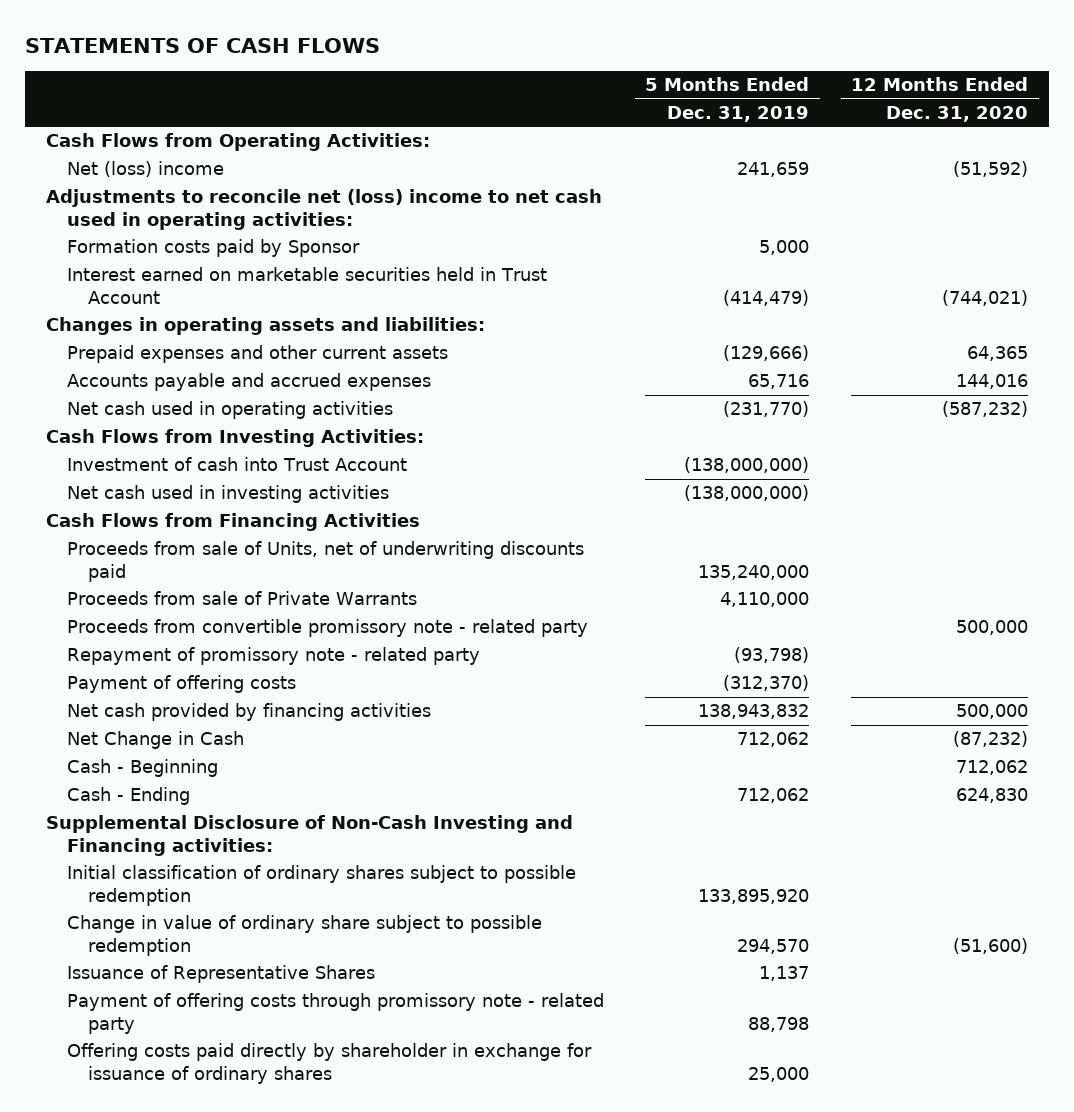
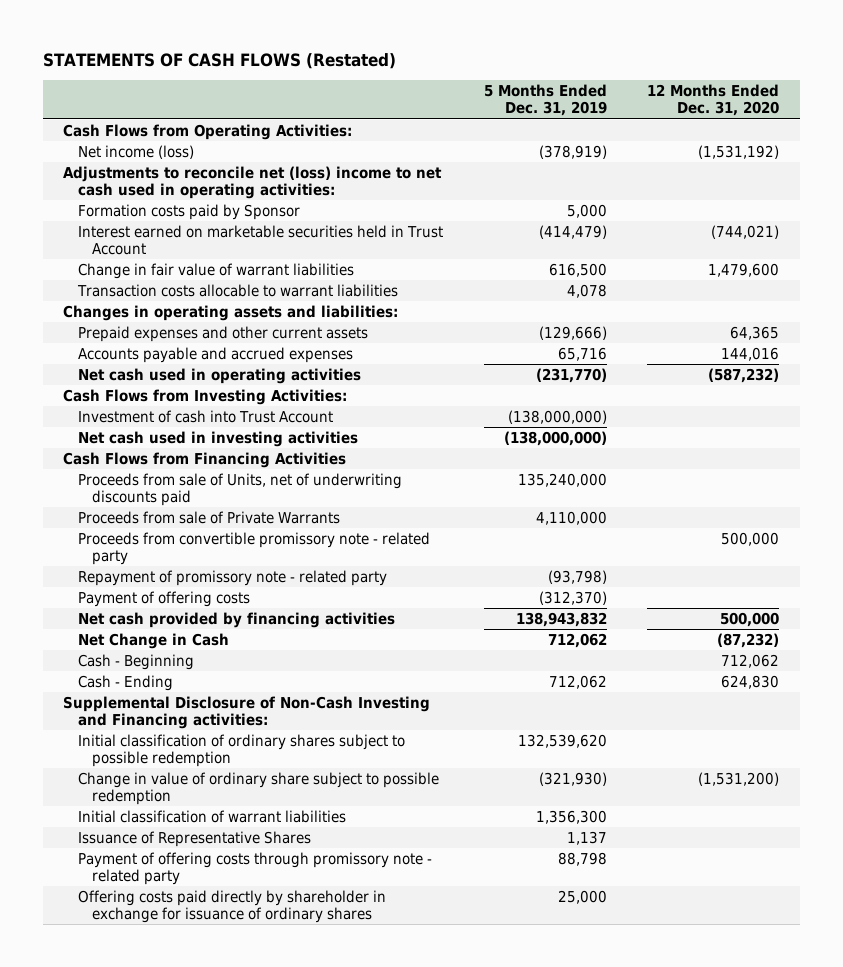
[24,37,380,53] STATEMENTS OF CASH FLOWS -> [42,52,396,69] STATEMENTS OF CASH FLOWS (Restated)
[66,161,224,178] Net (loss) income -> [77,145,194,160] Net income (loss)
[737,162,810,178] 241,659 -> [538,145,607,160] (378,919)
[953,161,1029,178] (51,592) -> [698,145,780,160] (1,531,192)
none -> [77,263,354,280] Change in fair value of warrant liabilities
none -> [76,284,398,298] Transaction costs allocable to warrant liabilities
[698,888,810,904] 133,895,920 -> [517,734,607,749] 132,539,620
[737,938,810,954] 294,570 -> [538,772,607,787] (321,930)
[953,937,1029,954] (51,600) -> [698,772,780,787] (1,531,200)
none -> [77,810,346,824] Initial classification of warrant liabilities

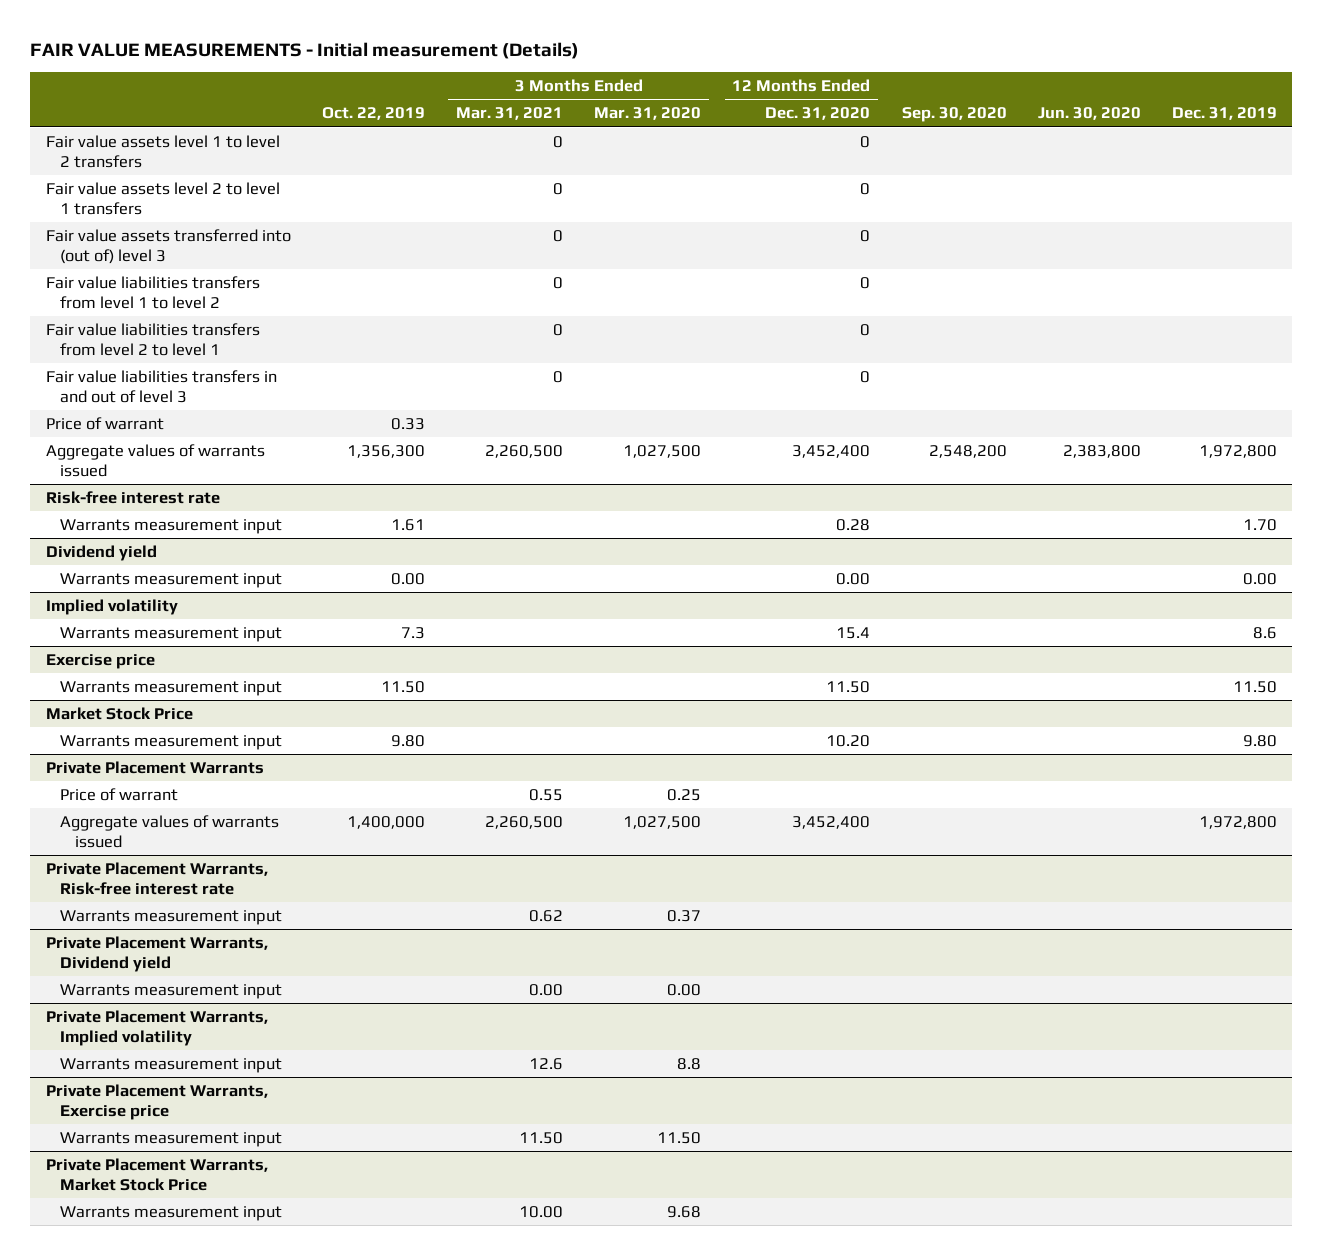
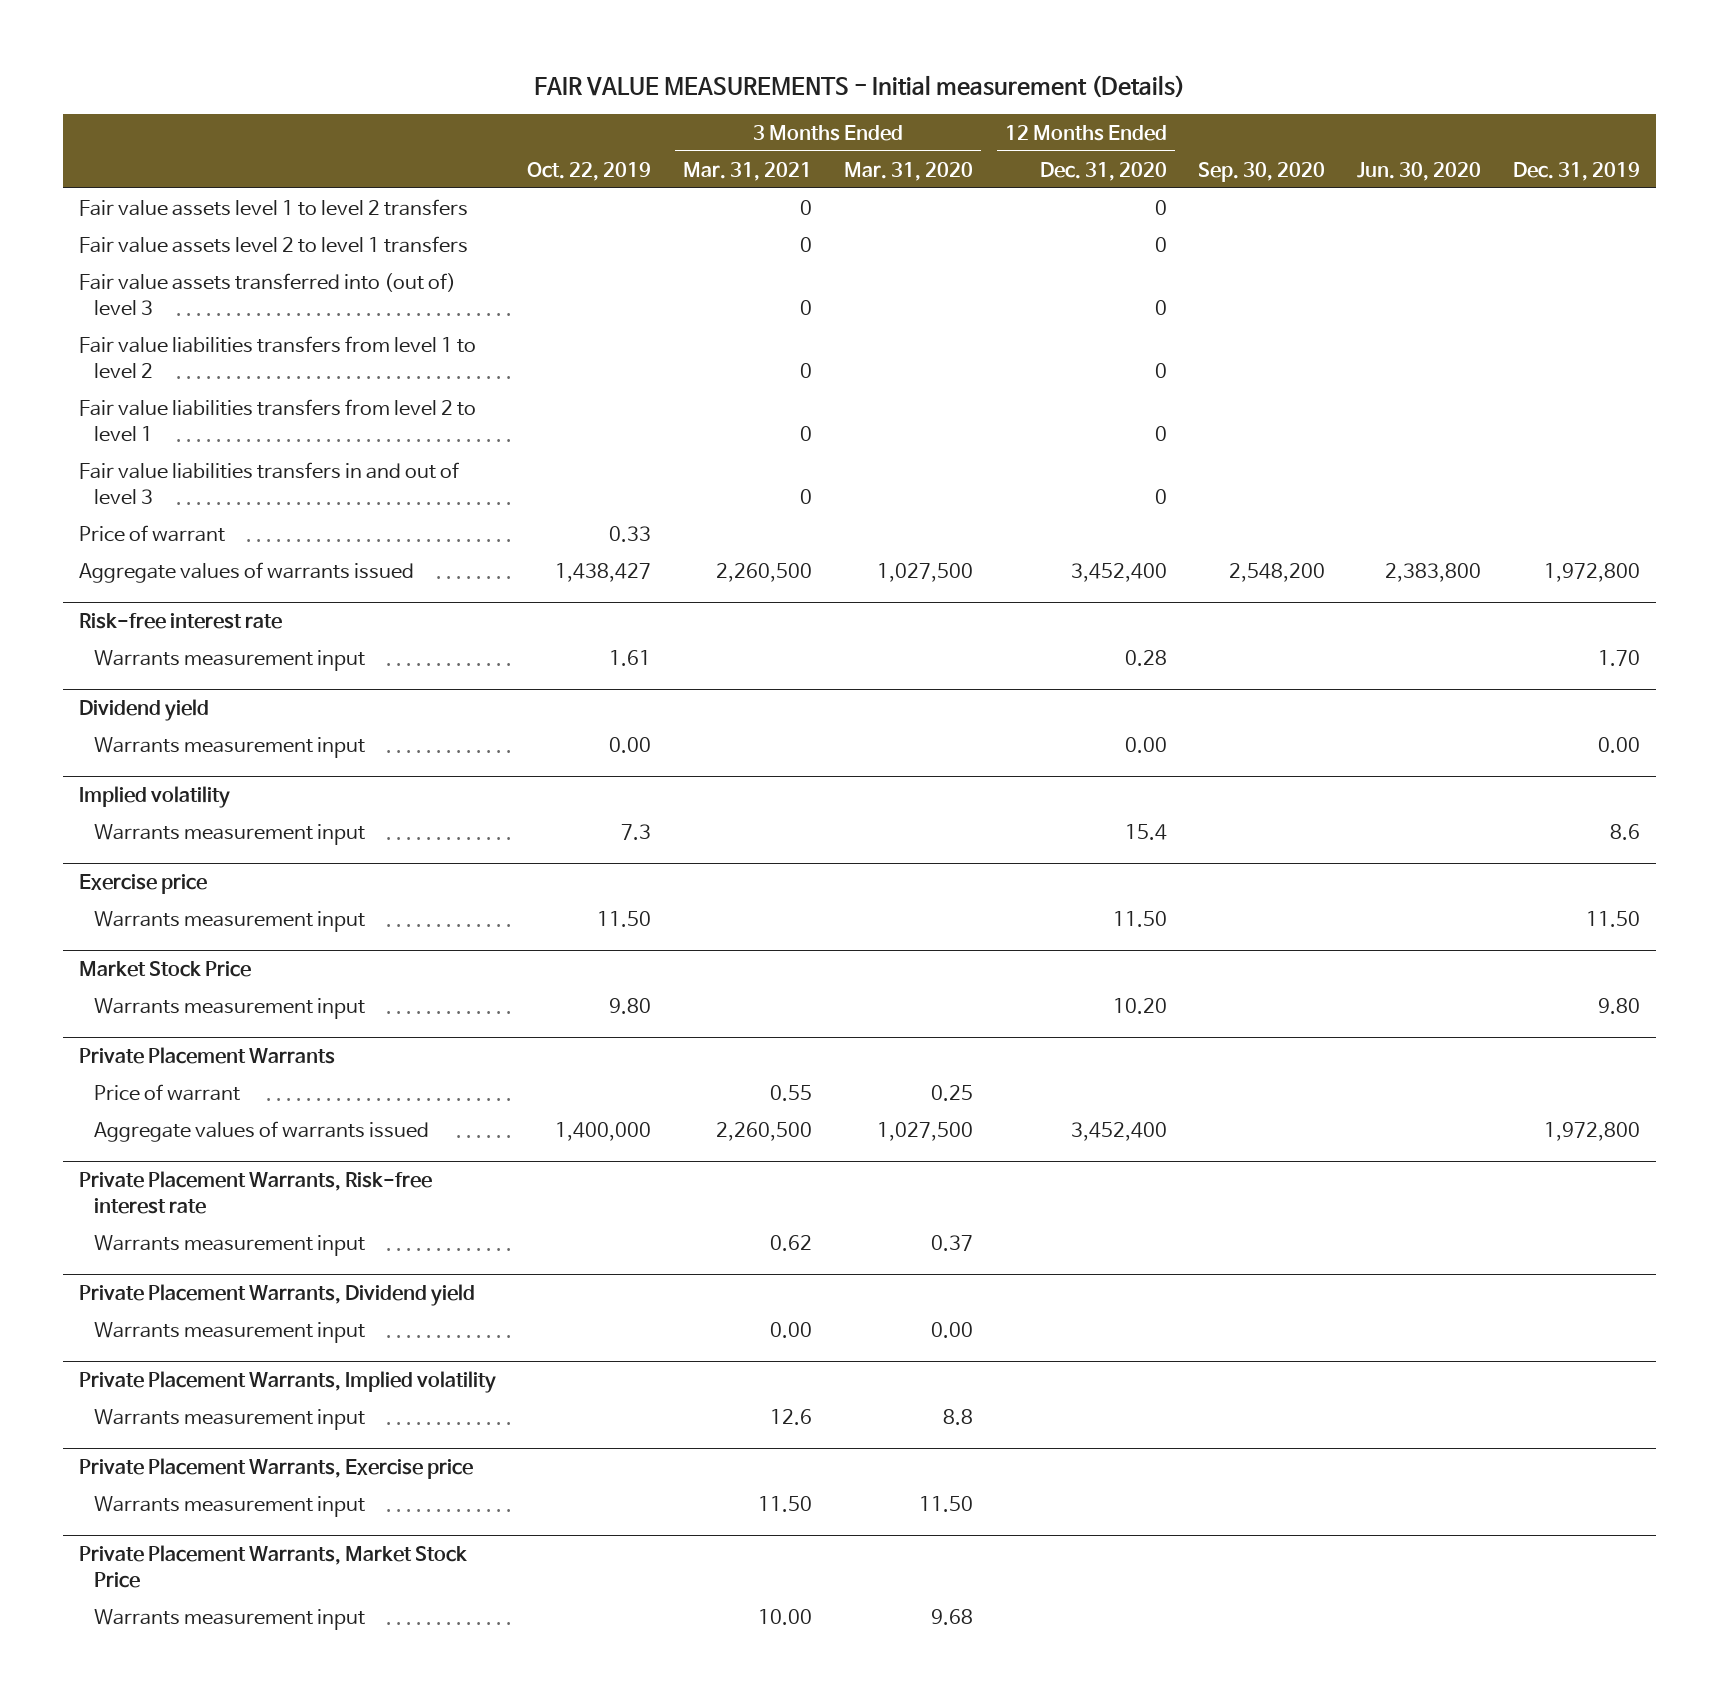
[346,444,425,458] 1,356,300 -> [555,562,652,582] 1,438,427

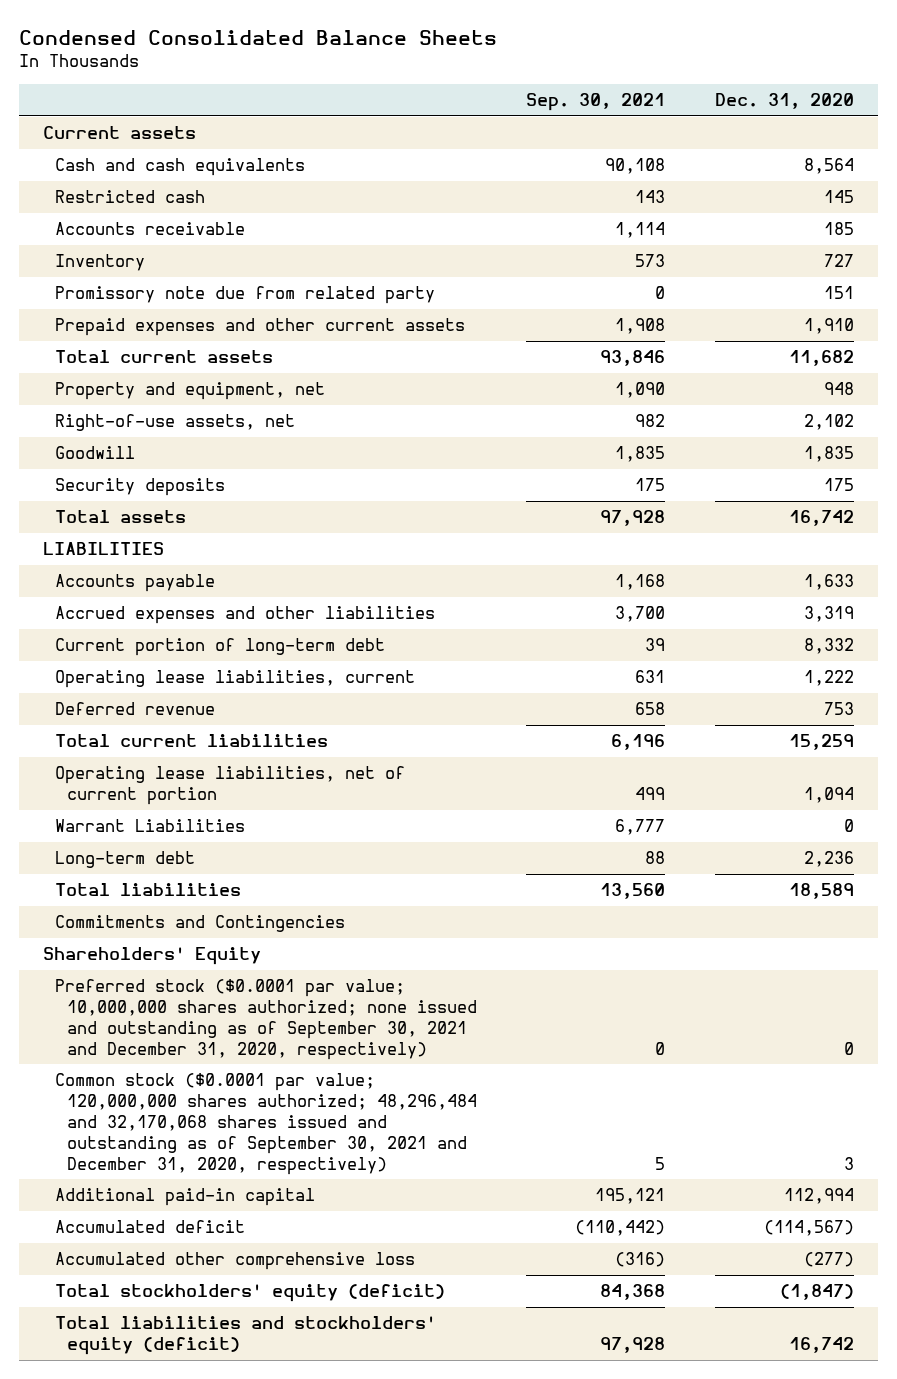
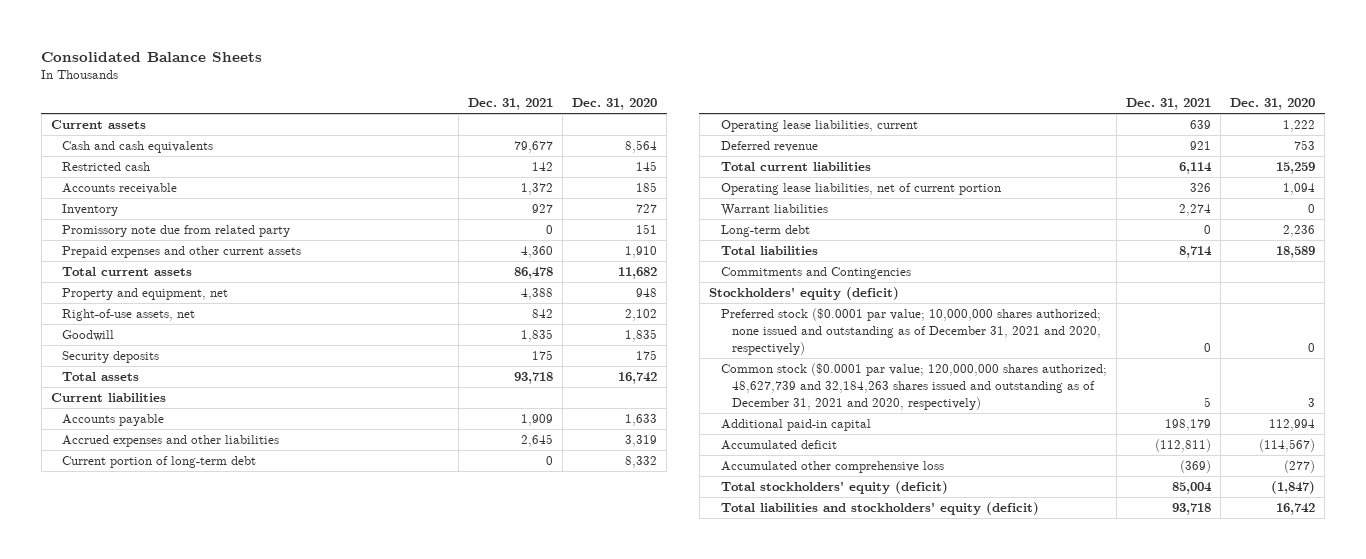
[18,29,497,45] Condensed Consolidated Balance Sheets -> [41,51,263,62] Consolidated Balance Sheets
[526,92,666,111] Sep. 30, 2021 -> none
none -> [467,98,553,111] Dec. 31, 2021
[43,542,165,556] LIABILITIES -> [50,393,166,403] Current liabilities
[55,819,246,833] Warrant Liabilities -> [720,204,828,217] Warrant liabilities
[43,947,262,966] Shareholders' Equity -> [708,287,899,301] Stockholders' equity (deficit)
[55,979,478,1060] Preferred stock ($0.0001 par value; 10,000,000 shares authorized; none issued and outstanding as of September 30, 2021 and December 31, 2020, respectively) -> [720,308,1102,356] Preferred stock ($0.0001 par value; 10,000,000 shares authorized; none issued and outstanding as of December 31, 2021 and 2020, respectively)
[55,1073,478,1175] Common stock ($0.0001 par value; 120,000,000 shares authorized; 48,296,484 and 32,170,068 shares issued and outstanding as of September 30, 2021 and December 31, 2020, respectively) -> [720,363,1107,411] Common stock ($0.0001 par value; 120,000,000 shares authorized; 48,627,739 and 32,184,263 shares issued and outstanding as of December 31, 2021 and 2020, respectively)

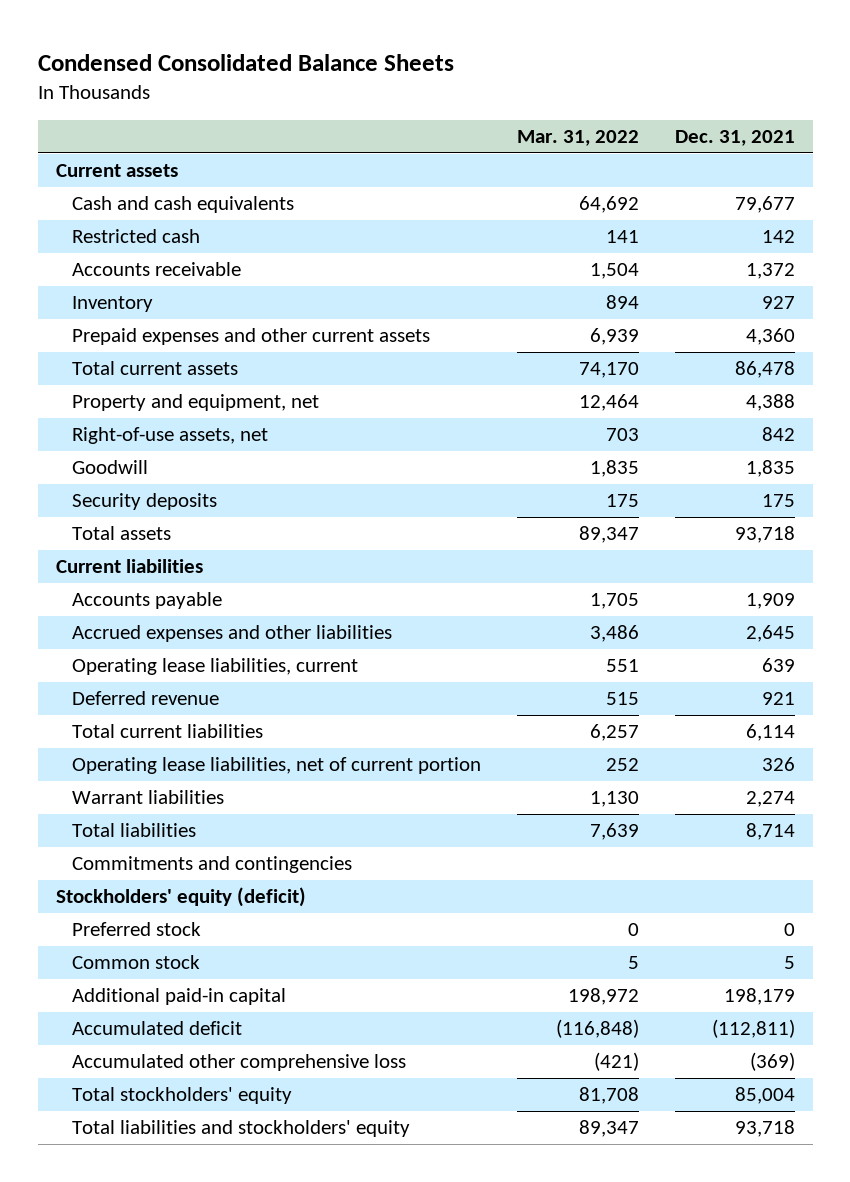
[41,51,263,62] Consolidated Balance Sheets -> [37,53,454,71] Condensed Consolidated Balance Sheets
[571,98,657,111] Dec. 31, 2020 -> none
none -> [516,130,639,147] Mar. 31, 2022
[62,225,291,238] Promissory note due from related party -> none
[62,456,257,469] Current portion of long-term debt -> none
[720,225,810,238] Long-term debt -> none
[720,267,911,280] Commitments and Contingencies -> [71,856,352,874] Commitments and contingencies
[720,308,1102,356] Preferred stock ($0.0001 par value; 10,000,000 shares authorized; none issued and outstanding as of December 31, 2021 and 2020, respectively) -> [71,922,201,937] Preferred stock
[720,363,1107,411] Common stock ($0.0001 par value; 120,000,000 shares authorized; 48,627,739 and 32,184,263 shares issued and outstanding as of December 31, 2021 and 2020, respectively) -> [71,955,200,970] Common stock
[720,481,948,495] Total stockholders' equity (deficit) -> [71,1087,292,1105] Total stockholders' equity
[720,502,1039,516] Total liabilities and stockholders' equity (deficit) -> [71,1120,410,1138] Total liabilities and stockholders' equity

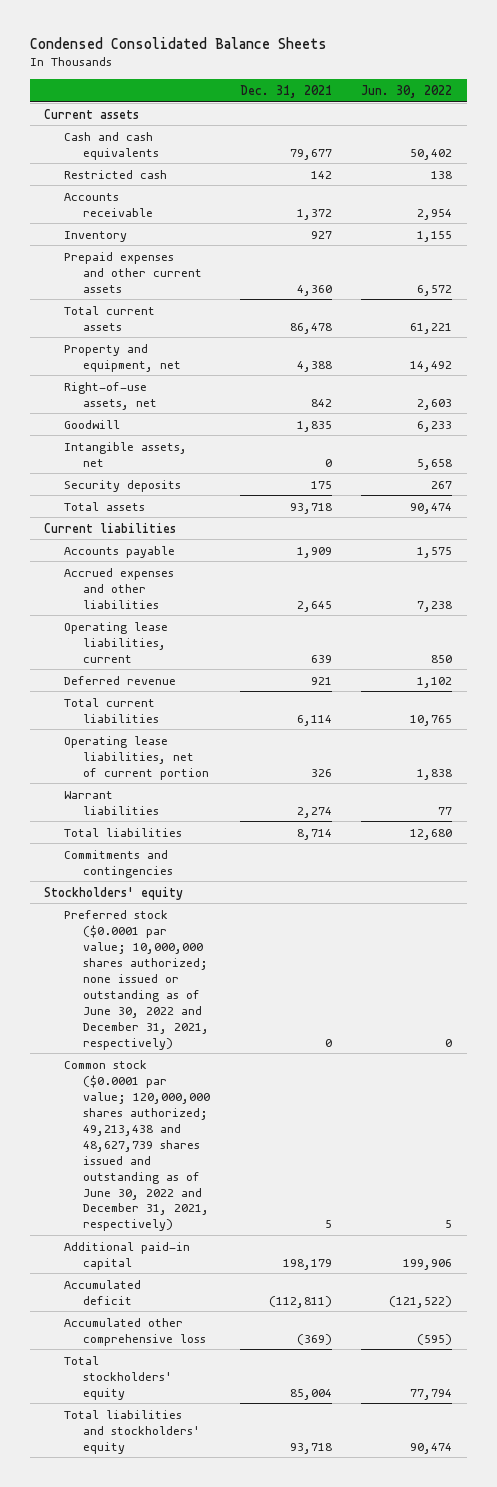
[516,130,639,147] Mar. 31, 2022 -> none
none -> [361,84,453,98] Jun. 30, 2022
none -> [63,441,187,467] Intangible assets, net
[55,887,306,908] Stockholders' equity (deficit) -> [44,886,184,900] Stockholders' equity
[71,922,201,937] Preferred stock -> [63,909,210,1050] Preferred stock ($0.0001 par value; 10,000,000 shares authorized; none issued or outstanding as of June 30, 2022 and December 31, 2021, respectively)
[71,955,200,970] Common stock -> [63,1059,211,1232] Common stock ($0.0001 par value; 120,000,000 shares authorized; 49,213,438 and 48,627,739 shares issued and outstanding as of June 30, 2022 and December 31, 2021, respectively)

